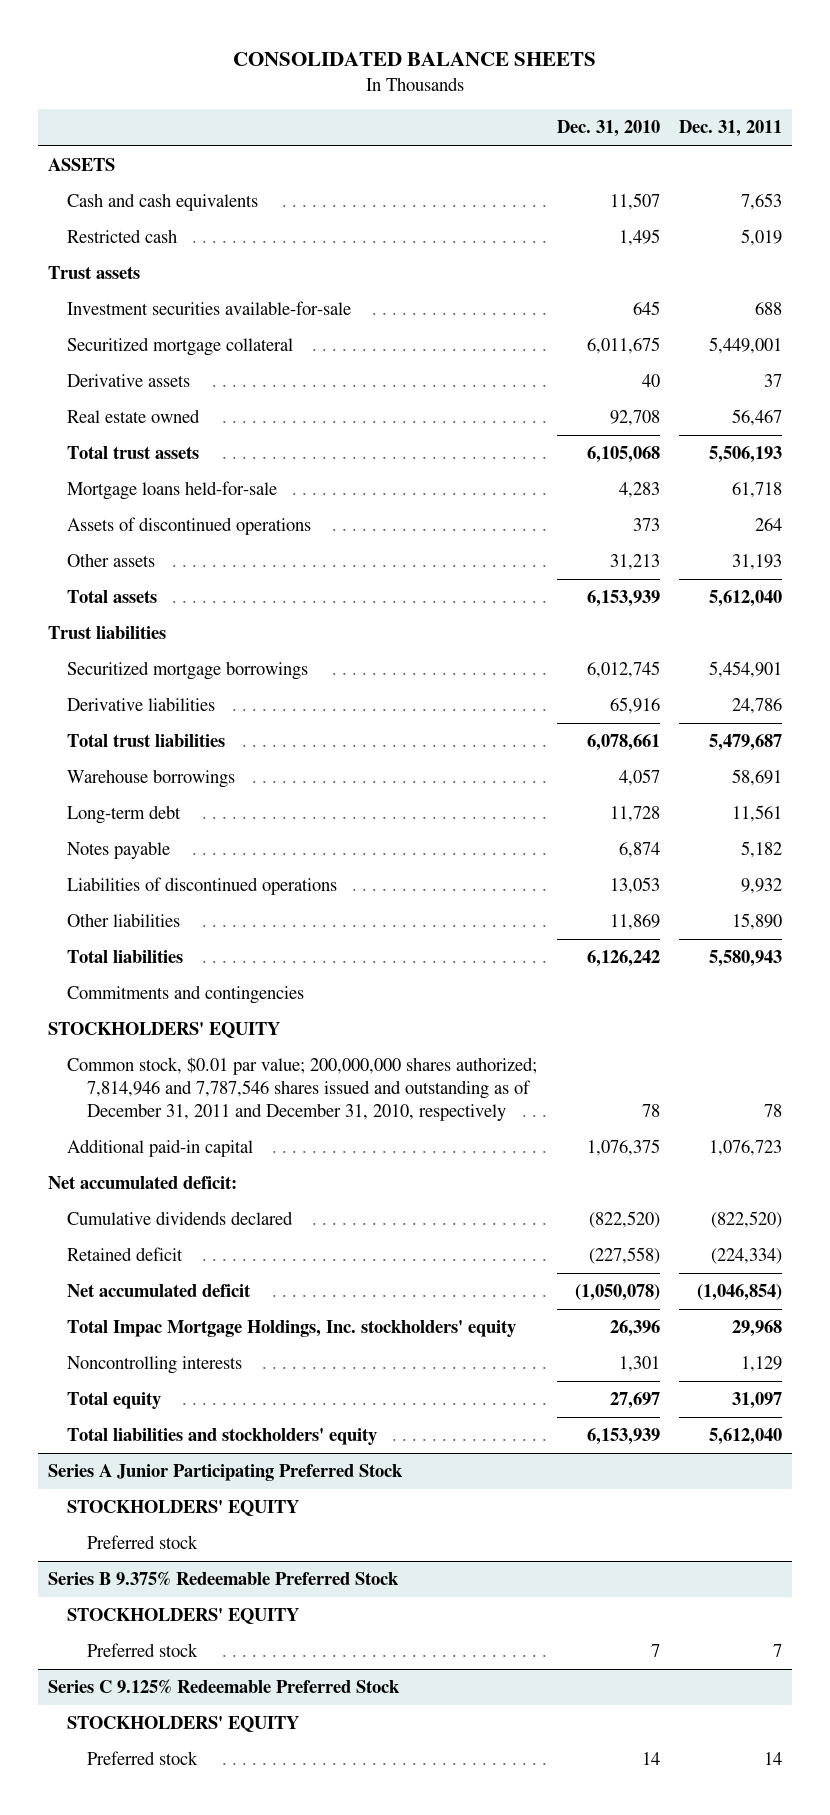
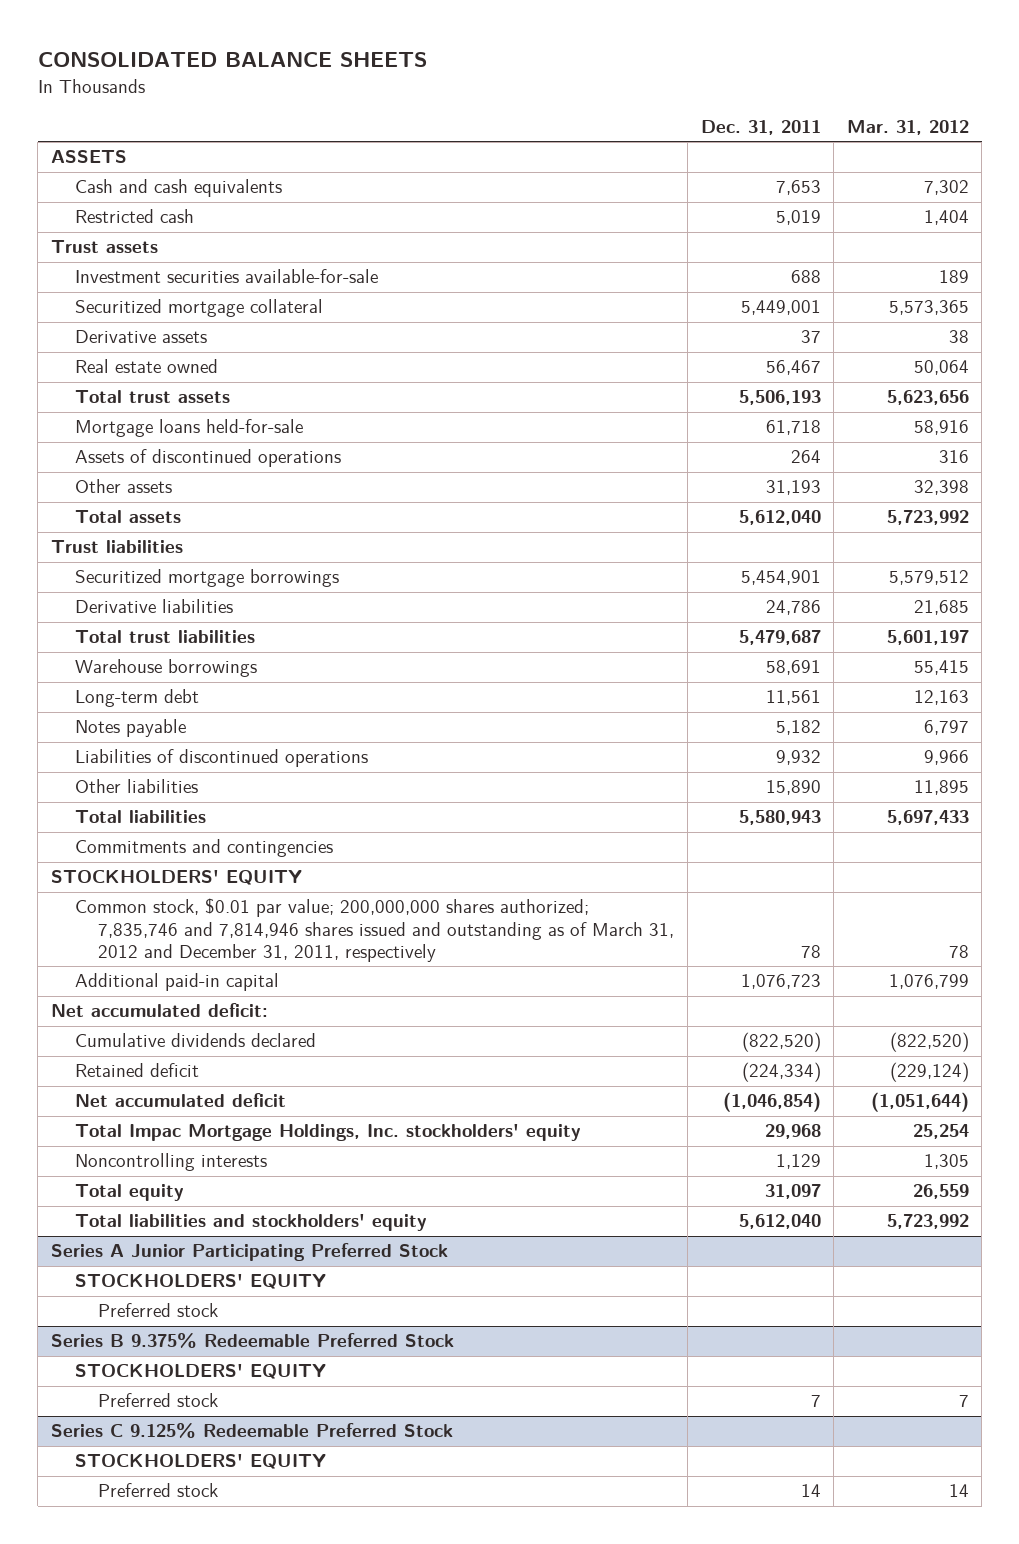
[556,120,660,138] Dec. 31, 2010 -> none
none -> [846,120,969,136] Mar. 31, 2012
[67,1057,538,1122] Common stock, $0.01 par value; 200,000,000 shares authorized; 7,814,946 and 7,787,546 shares issued and outstanding as of December 31, 2011 and December 31, 2010, respectively -> [74,898,675,962] Common stock, $0.01 par value; 200,000,000 shares authorized; 7,835,746 and 7,814,946 shares issued and outstanding as of March 31, 2012 and December 31, 2011, respectively

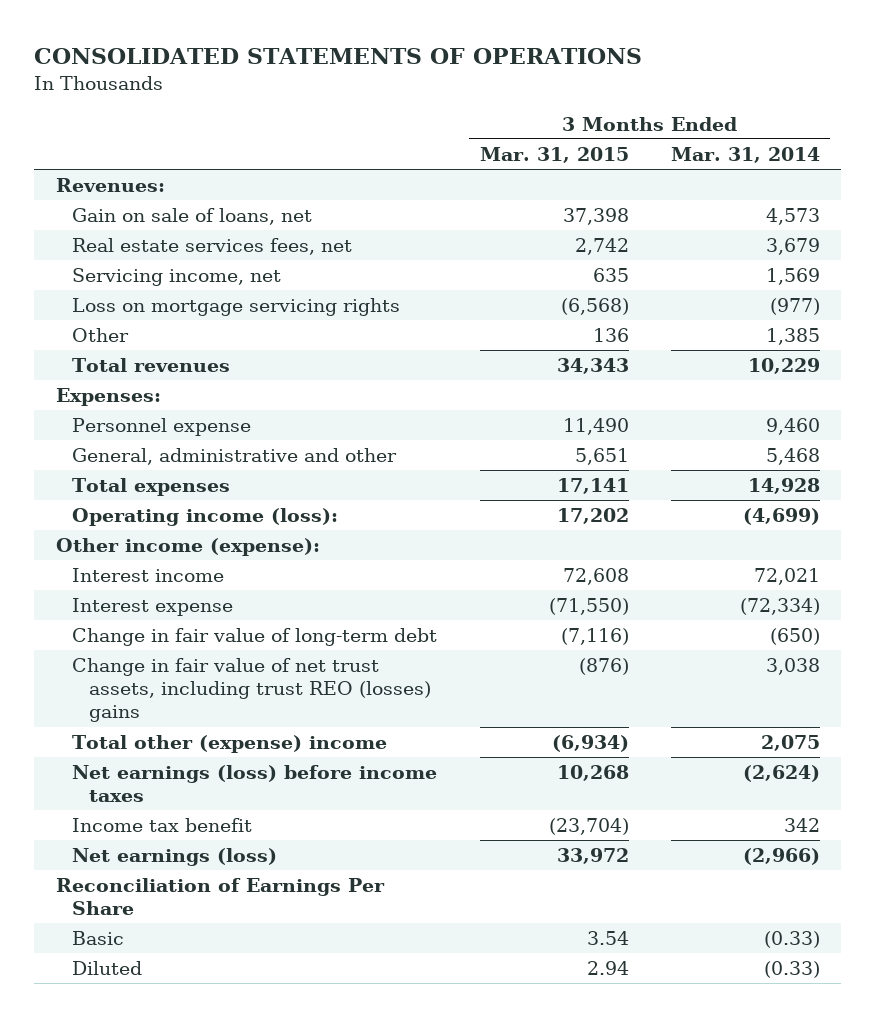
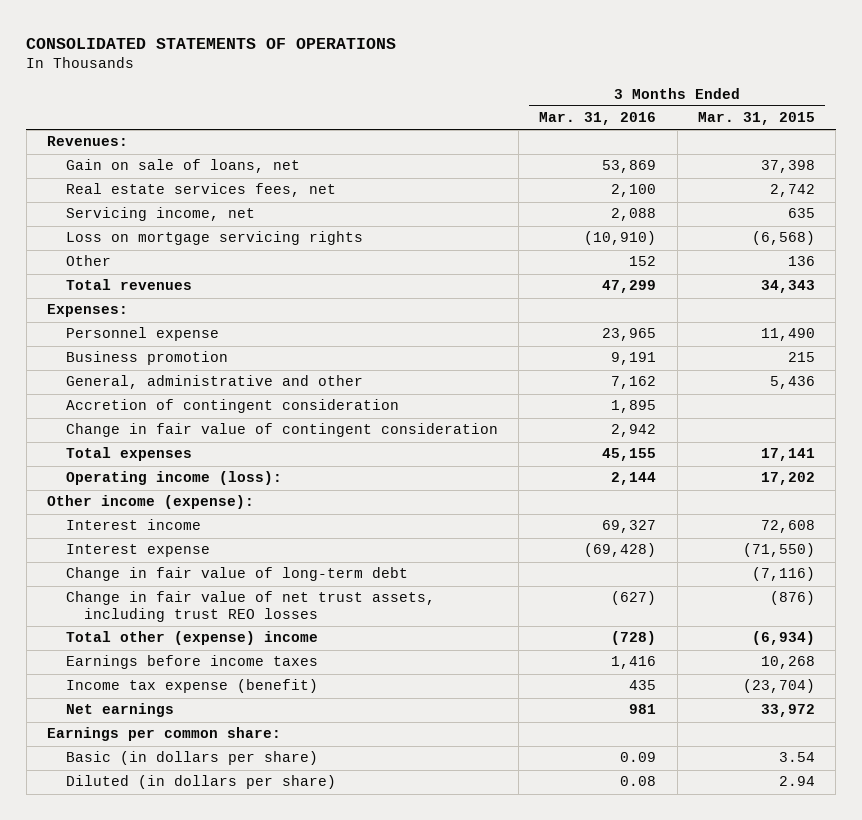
[670,147,820,164] Mar. 31, 2014 -> none
none -> [539,112,657,126] Mar. 31, 2016
none -> [65,351,228,366] Business promotion
[574,448,629,466] 5,651 -> [769,376,815,390] 5,436
none -> [65,399,399,414] Accretion of contingent consideration
none -> [65,423,498,438] Change in fair value of contingent consideration
[72,658,431,723] Change in fair value of net trust assets, including trust REO (losses) gains -> [65,591,435,623] Change in fair value of net trust assets, including trust REO losses
[72,765,438,803] Net earnings (loss) before income taxes -> [65,655,318,670] Earnings before income taxes
[72,818,253,833] Income tax benefit -> [65,679,318,694] Income tax expense (benefit)
[72,848,278,867] Net earnings (loss) -> [65,703,174,718] Net earnings
[55,878,385,916] Reconciliation of Earnings Per Share -> [47,727,282,742] Earnings per common share:
[72,931,125,946] Basic -> [65,751,318,766] Basic (in dollars per share)
[72,961,143,976] Diluted -> [65,775,336,790] Diluted (in dollars per share)

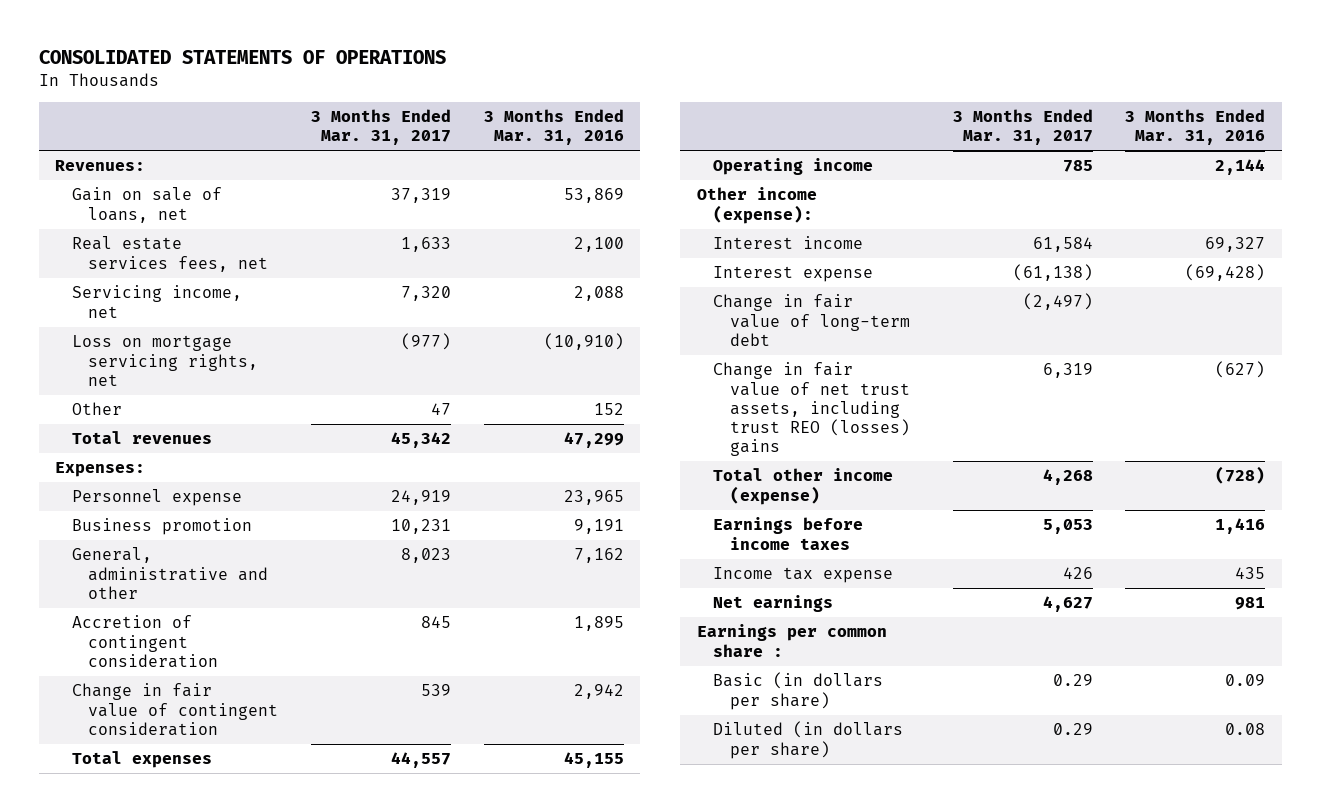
[697,112,815,126] Mar. 31, 2015 -> none
none -> [311,109,452,146] 3 Months Ended Mar. 31, 2017
[65,231,363,246] Loss on mortgage servicing rights -> [71,335,259,386] Loss on mortgage servicing rights, net
[65,471,282,486] Operating income (loss): -> [713,158,874,176] Operating income
[65,591,435,623] Change in fair value of net trust assets, including trust REO losses -> [713,362,911,457] Change in fair value of net trust assets, including trust REO (losses) gains
[65,631,318,646] Total other (expense) income -> [713,468,894,505] Total other income (expense)
[65,679,318,694] Income tax expense (benefit) -> [713,567,894,584] Income tax expense
[47,727,282,742] Earnings per common share: -> [696,624,887,657] Earnings per common share :

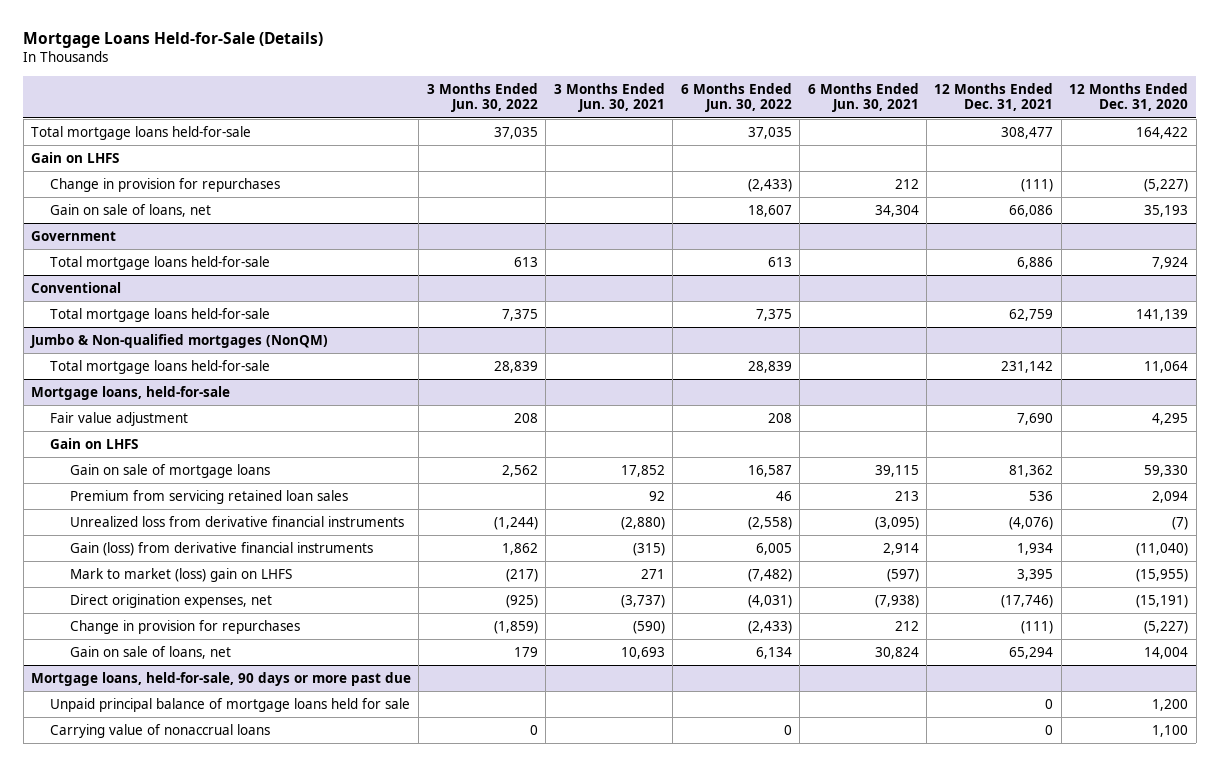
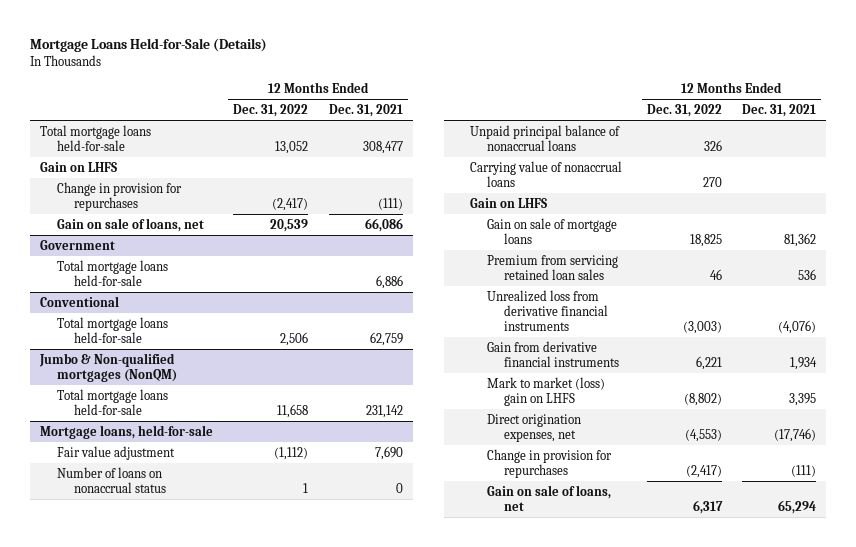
[426,82,538,113] 3 Months Ended Jun. 30, 2022 -> none
[553,82,665,113] 3 Months Ended Jun. 30, 2021 -> none
[680,82,792,113] 6 Months Ended Jun. 30, 2022 -> none
[807,82,919,113] 6 Months Ended Jun. 30, 2021 -> none
[1069,82,1189,112] 12 Months Ended Dec. 31, 2020 -> none
none -> [233,104,309,118] Dec. 31, 2022
none -> [57,466,166,493] Number of loans on nonaccrual status
none -> [470,124,621,151] Unpaid principal balance of nonaccrual loans
none -> [470,160,623,187] Carrying value of nonaccrual loans
[69,541,373,556] Gain (loss) from derivative financial instruments -> [487,340,620,367] Gain from derivative financial instruments
[30,671,411,686] Mortgage loans, held-for-sale, 90 days or more past due -> none
[50,697,411,712] Unpaid principal balance of mortgage loans held for sale -> none
[50,723,271,738] Carrying value of nonaccrual loans -> none

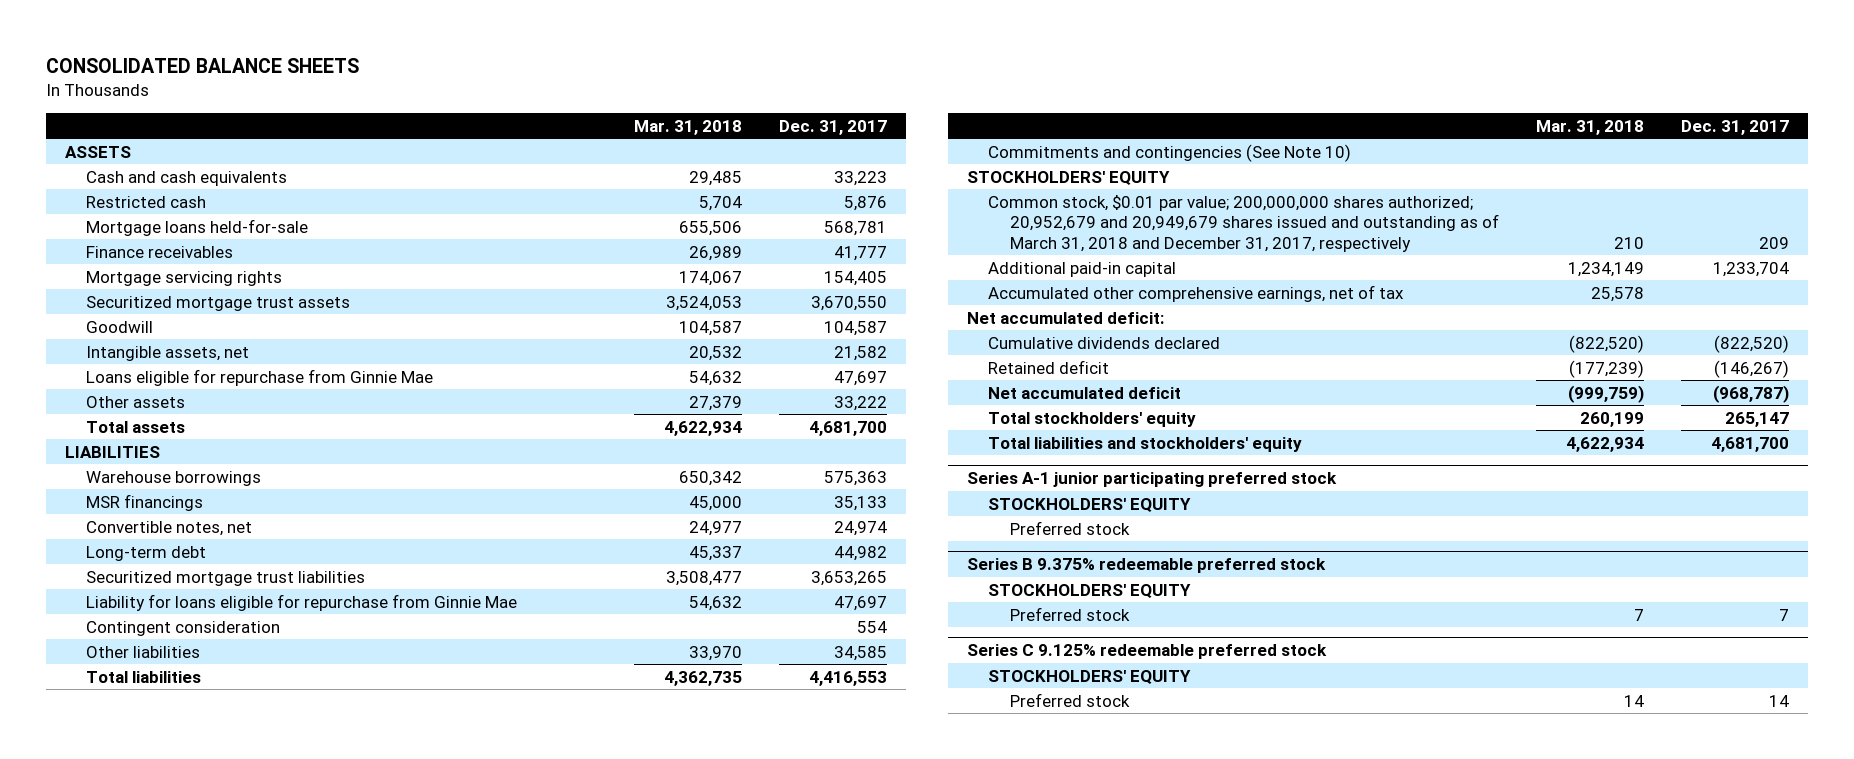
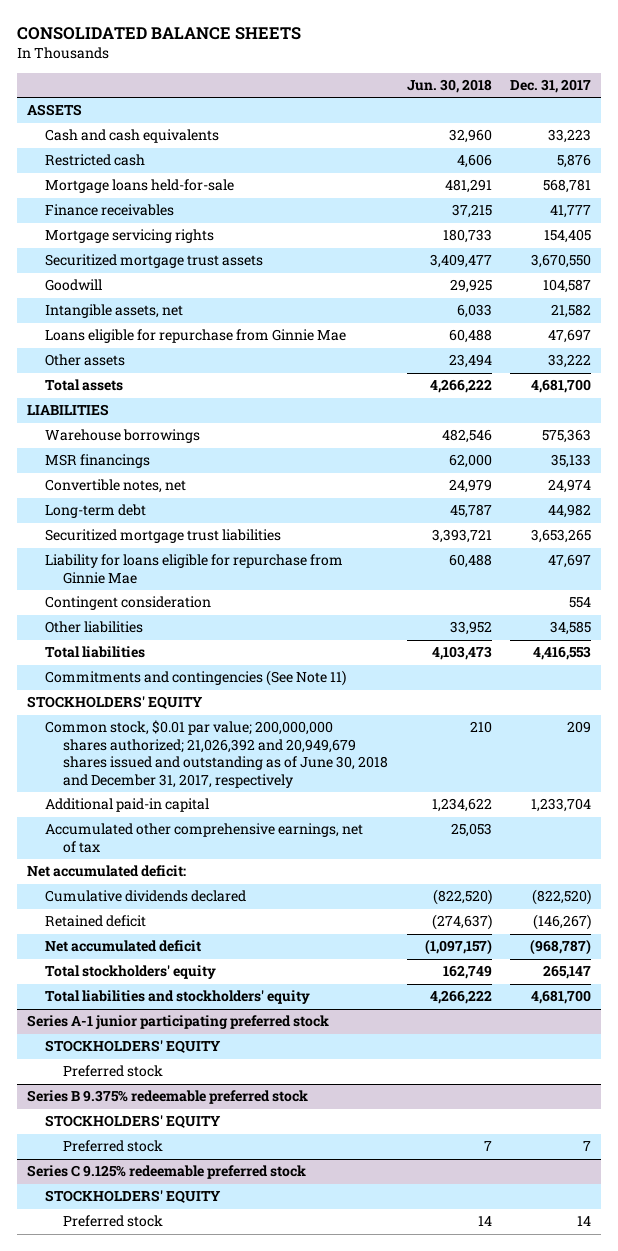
[633,119,742,135] Mar. 31, 2018 -> none
none -> [406,79,492,94] Jun. 30, 2018
[988,143,1352,162] Commitments and contingencies (See Note 10) -> [44,670,346,687] Commitments and contingencies (See Note 11)
[988,194,1499,252] Common stock, $0.01 par value; 200,000,000 shares authorized; 20,952,679 and 20,949,679 shares issued and outstanding as of March 31, 2018 and December 31, 2017, respectively -> [44,720,388,789] Common stock, $0.01 par value; 200,000,000 shares authorized; 21,026,392 and 20,949,679 shares issued and outstanding as of June 30, 2018 and December 31, 2017, respectively

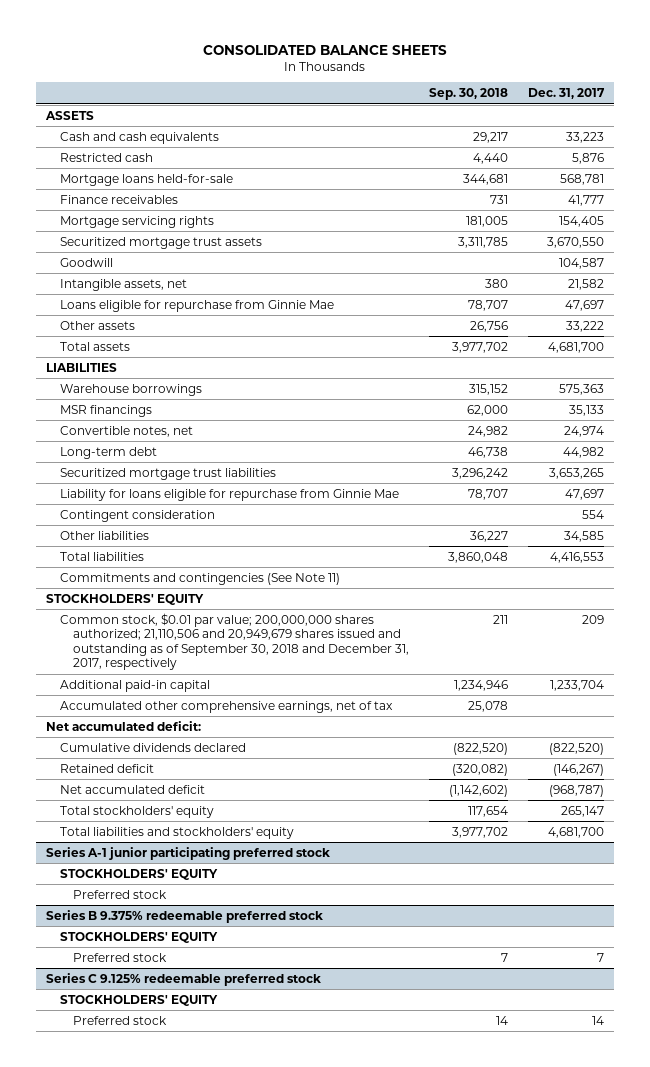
[406,79,492,94] Jun. 30, 2018 -> none
none -> [429,88,509,101] Sep. 30, 2018
[44,720,388,789] Common stock, $0.01 par value; 200,000,000 shares authorized; 21,026,392 and 20,949,679 shares issued and outstanding as of June 30, 2018 and December 31, 2017, respectively -> [59,612,409,671] Common stock, $0.01 par value; 200,000,000 shares authorized; 21,110,506 and 20,949,679 shares issued and outstanding as of September 30, 2018 and December 31, 2017, respectively

